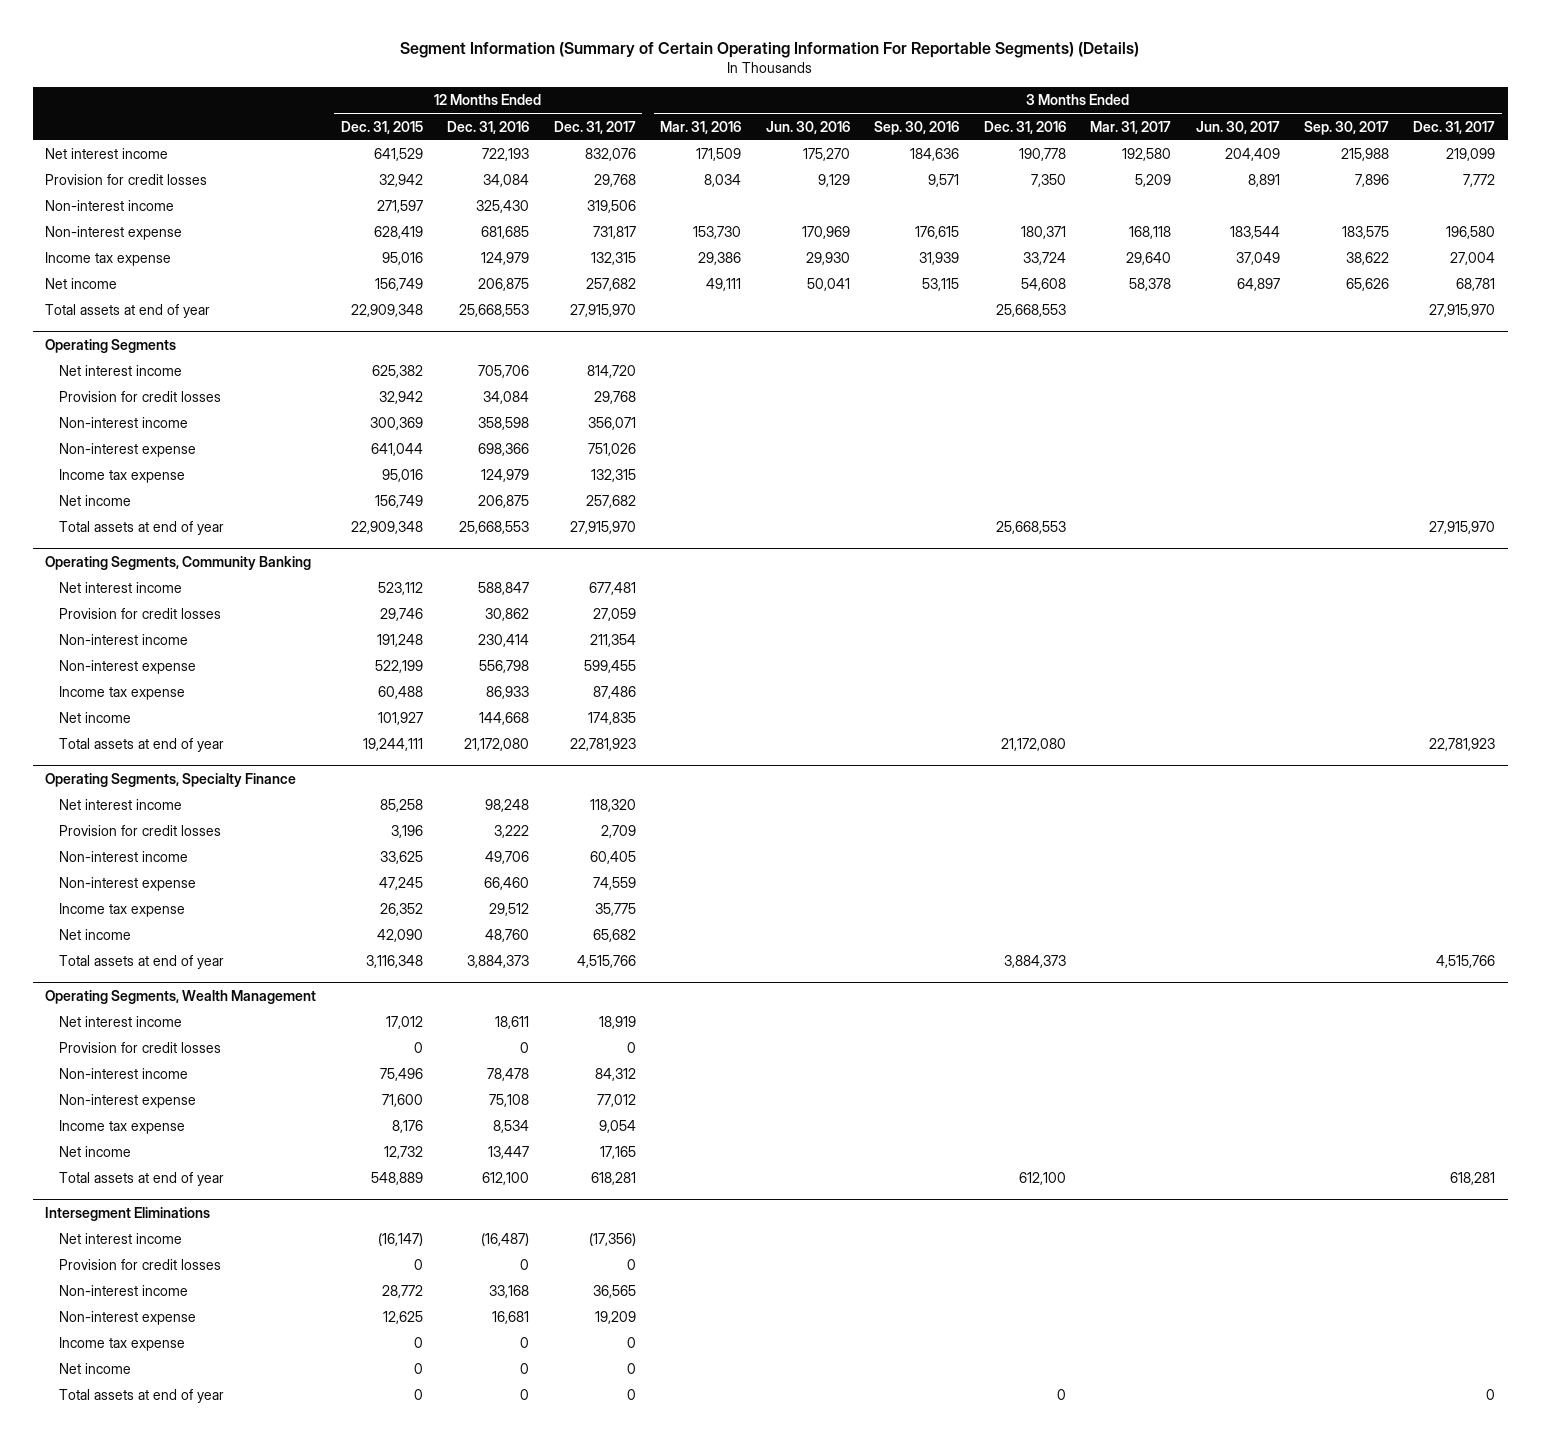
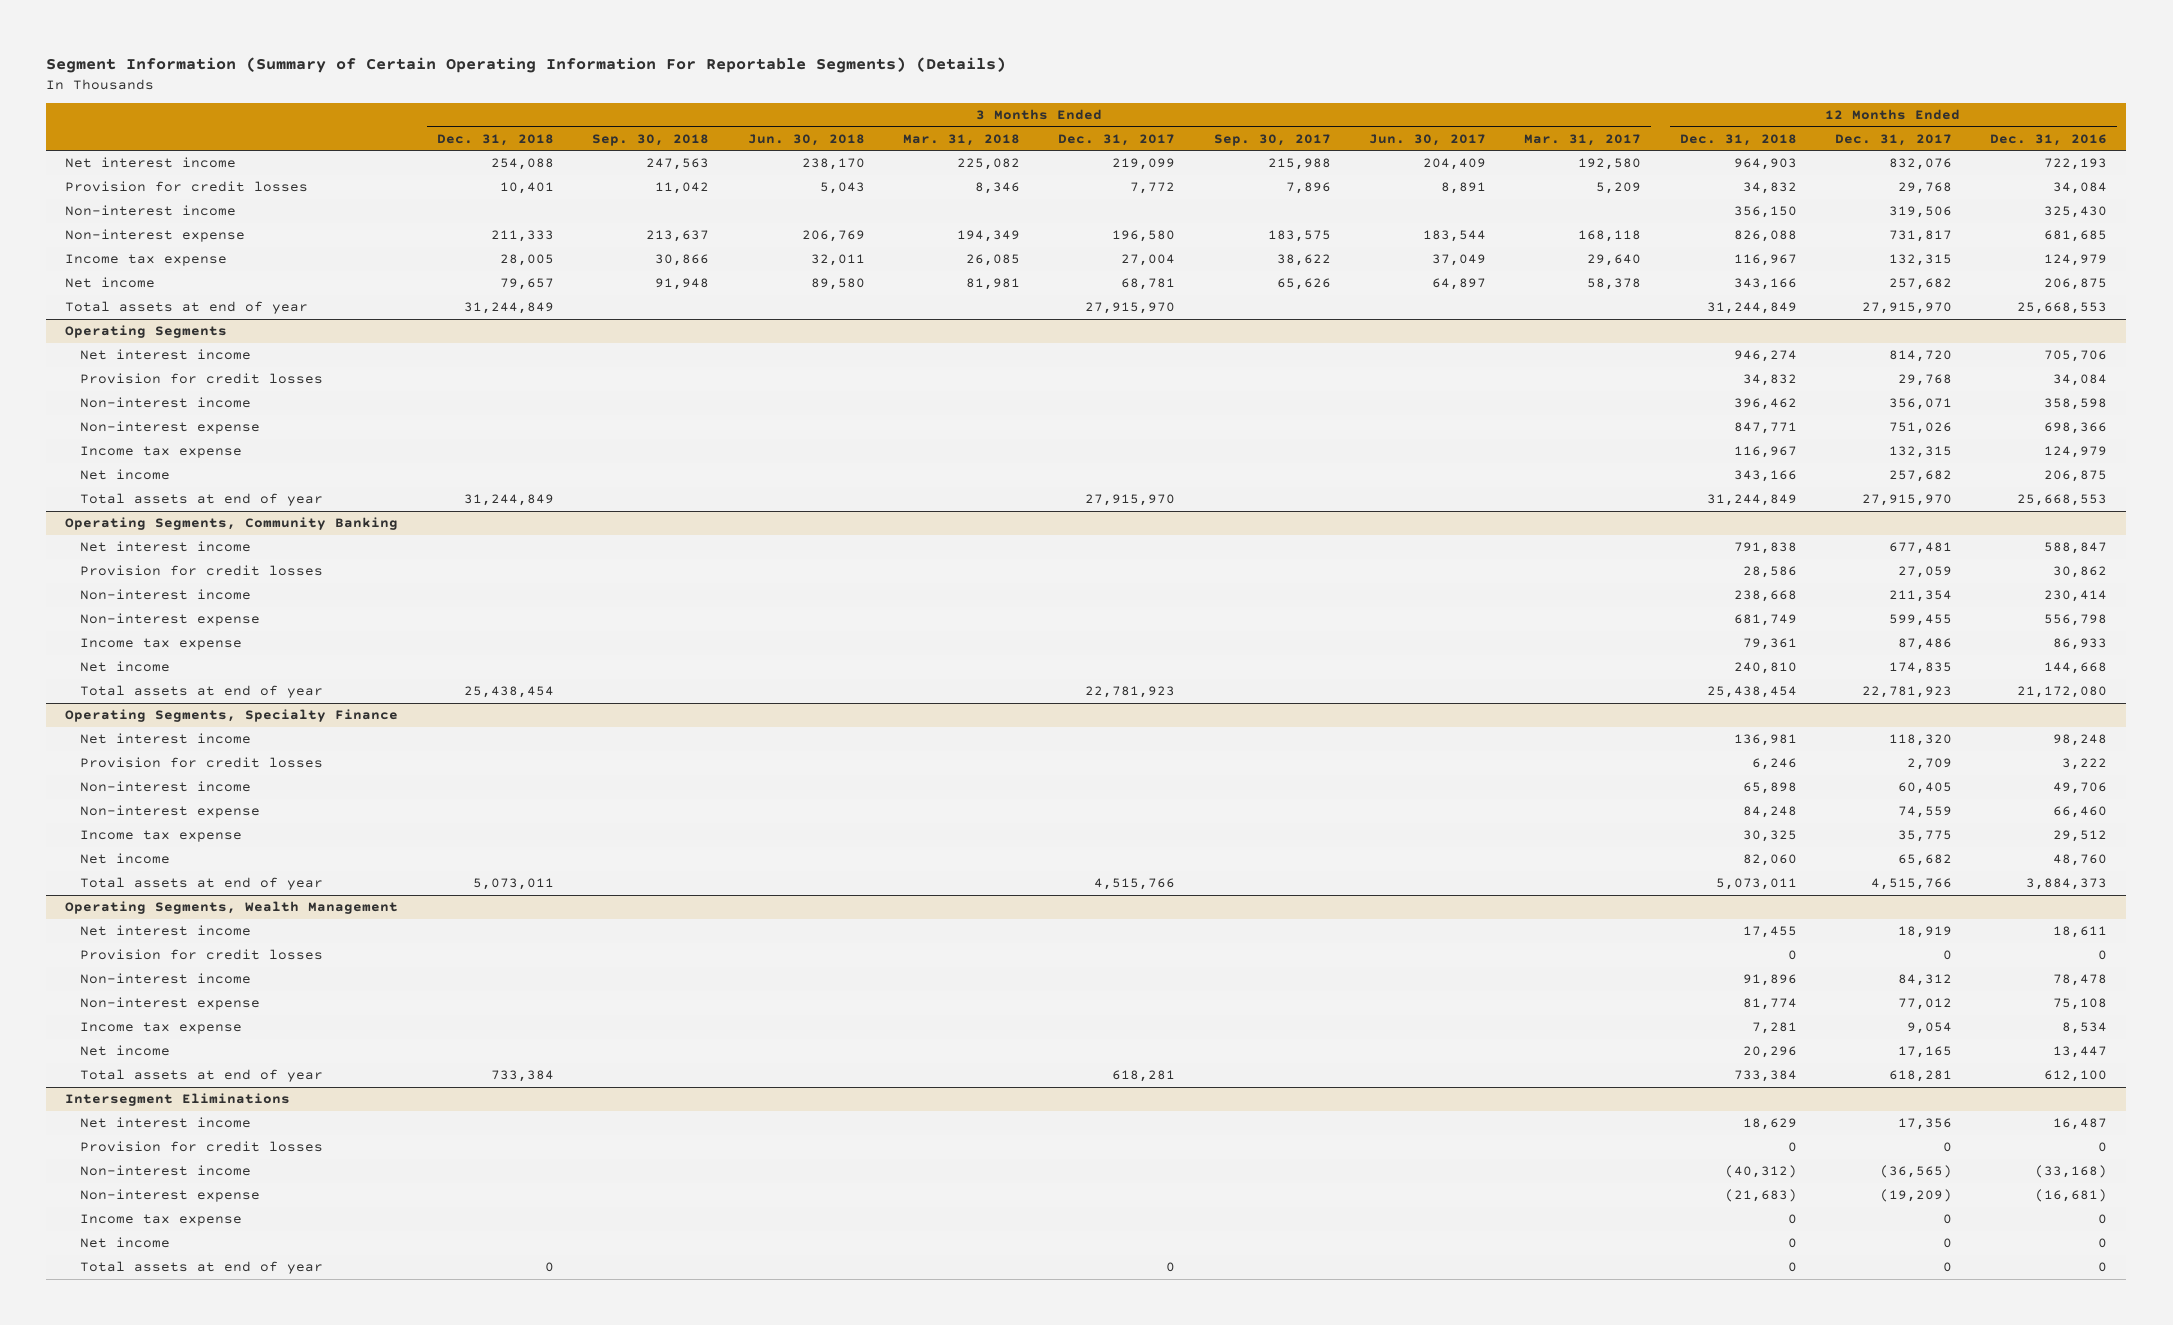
[340,120,423,134] Dec. 31, 2015 -> none
[660,120,742,134] Mar. 31, 2016 -> none
[765,120,850,134] Jun. 30, 2016 -> none
[874,120,960,135] Sep. 30, 2016 -> none
[983,120,1066,134] Dec. 31, 2016 -> none
none -> [436,133,554,146] Dec. 31, 2018
none -> [592,133,710,146] Sep. 30, 2018
none -> [747,133,865,146] Jun. 30, 2018
none -> [902,133,1020,146] Mar. 31, 2018
none -> [1679,133,1797,146] Dec. 31, 2018
[481,1233,530,1247] (16,487) -> [2053,1118,2108,1131] 16,487
[588,1233,636,1247] (17,356) -> [1897,1118,1952,1131] 17,356
[489,1285,530,1299] 33,168 -> [2035,1165,2108,1179] (33,168)
[592,1285,636,1299] 36,565 -> [1879,1165,1952,1179] (36,565)
[492,1311,530,1325] 16,681 -> [2035,1189,2108,1203] (16,681)
[594,1311,636,1325] 19,209 -> [1879,1189,1952,1203] (19,209)

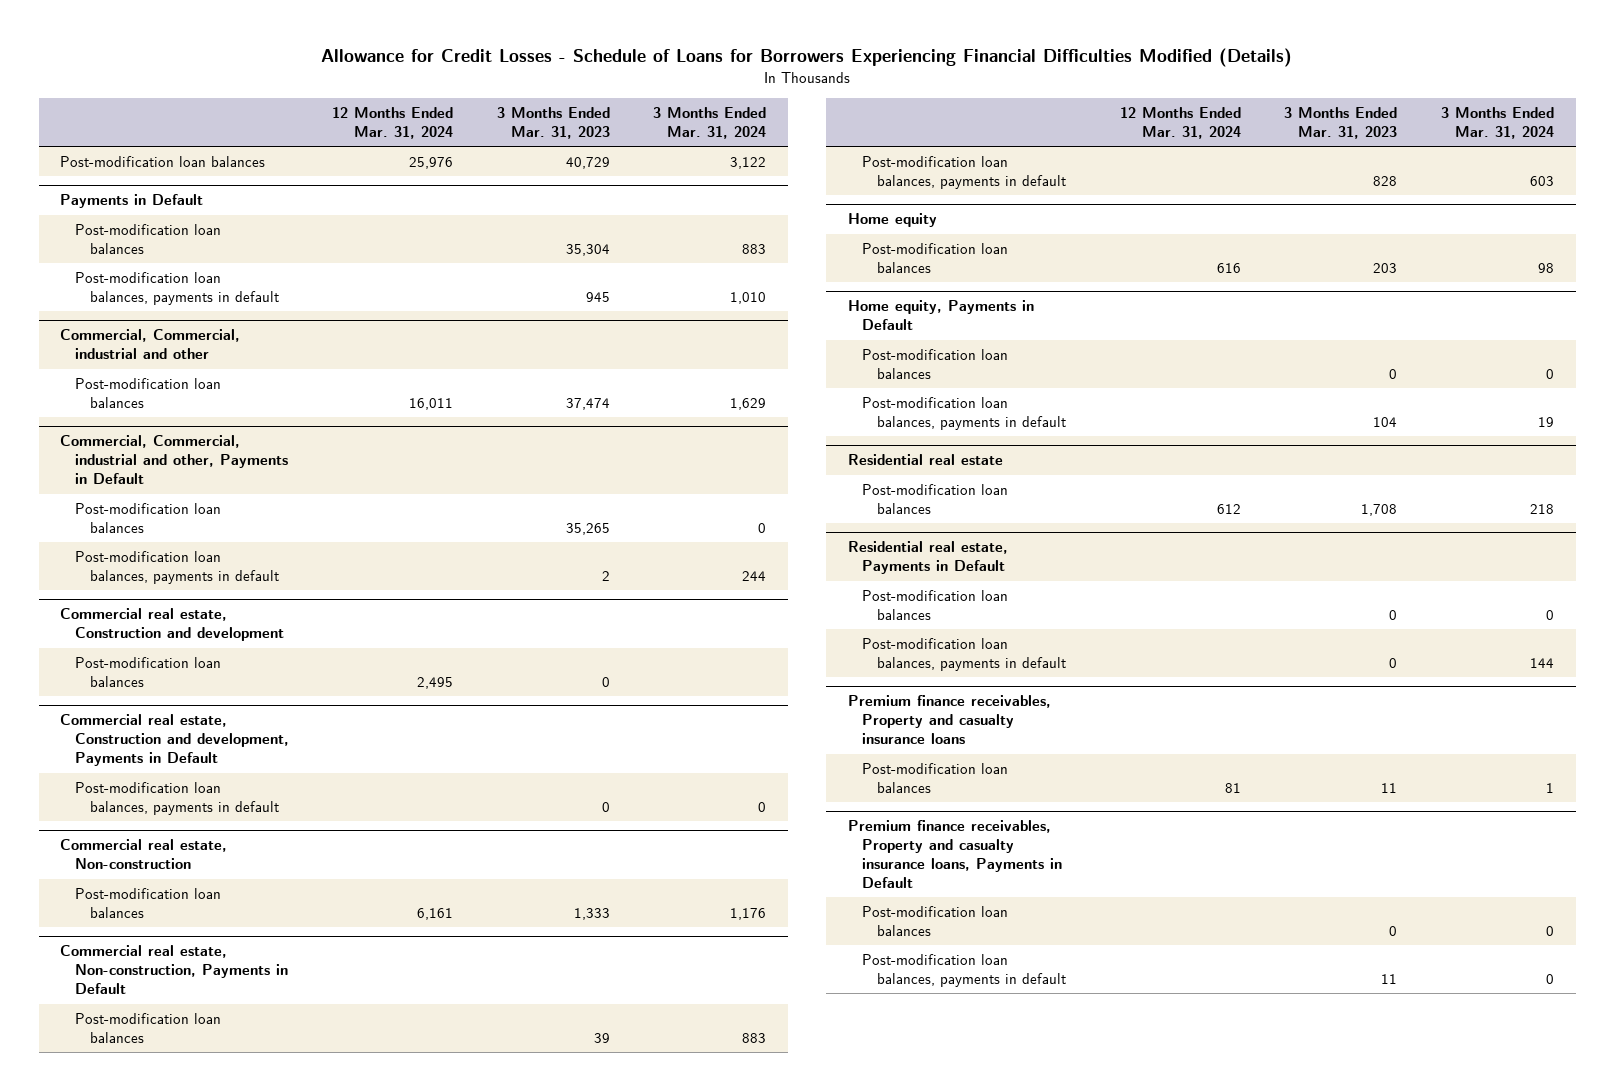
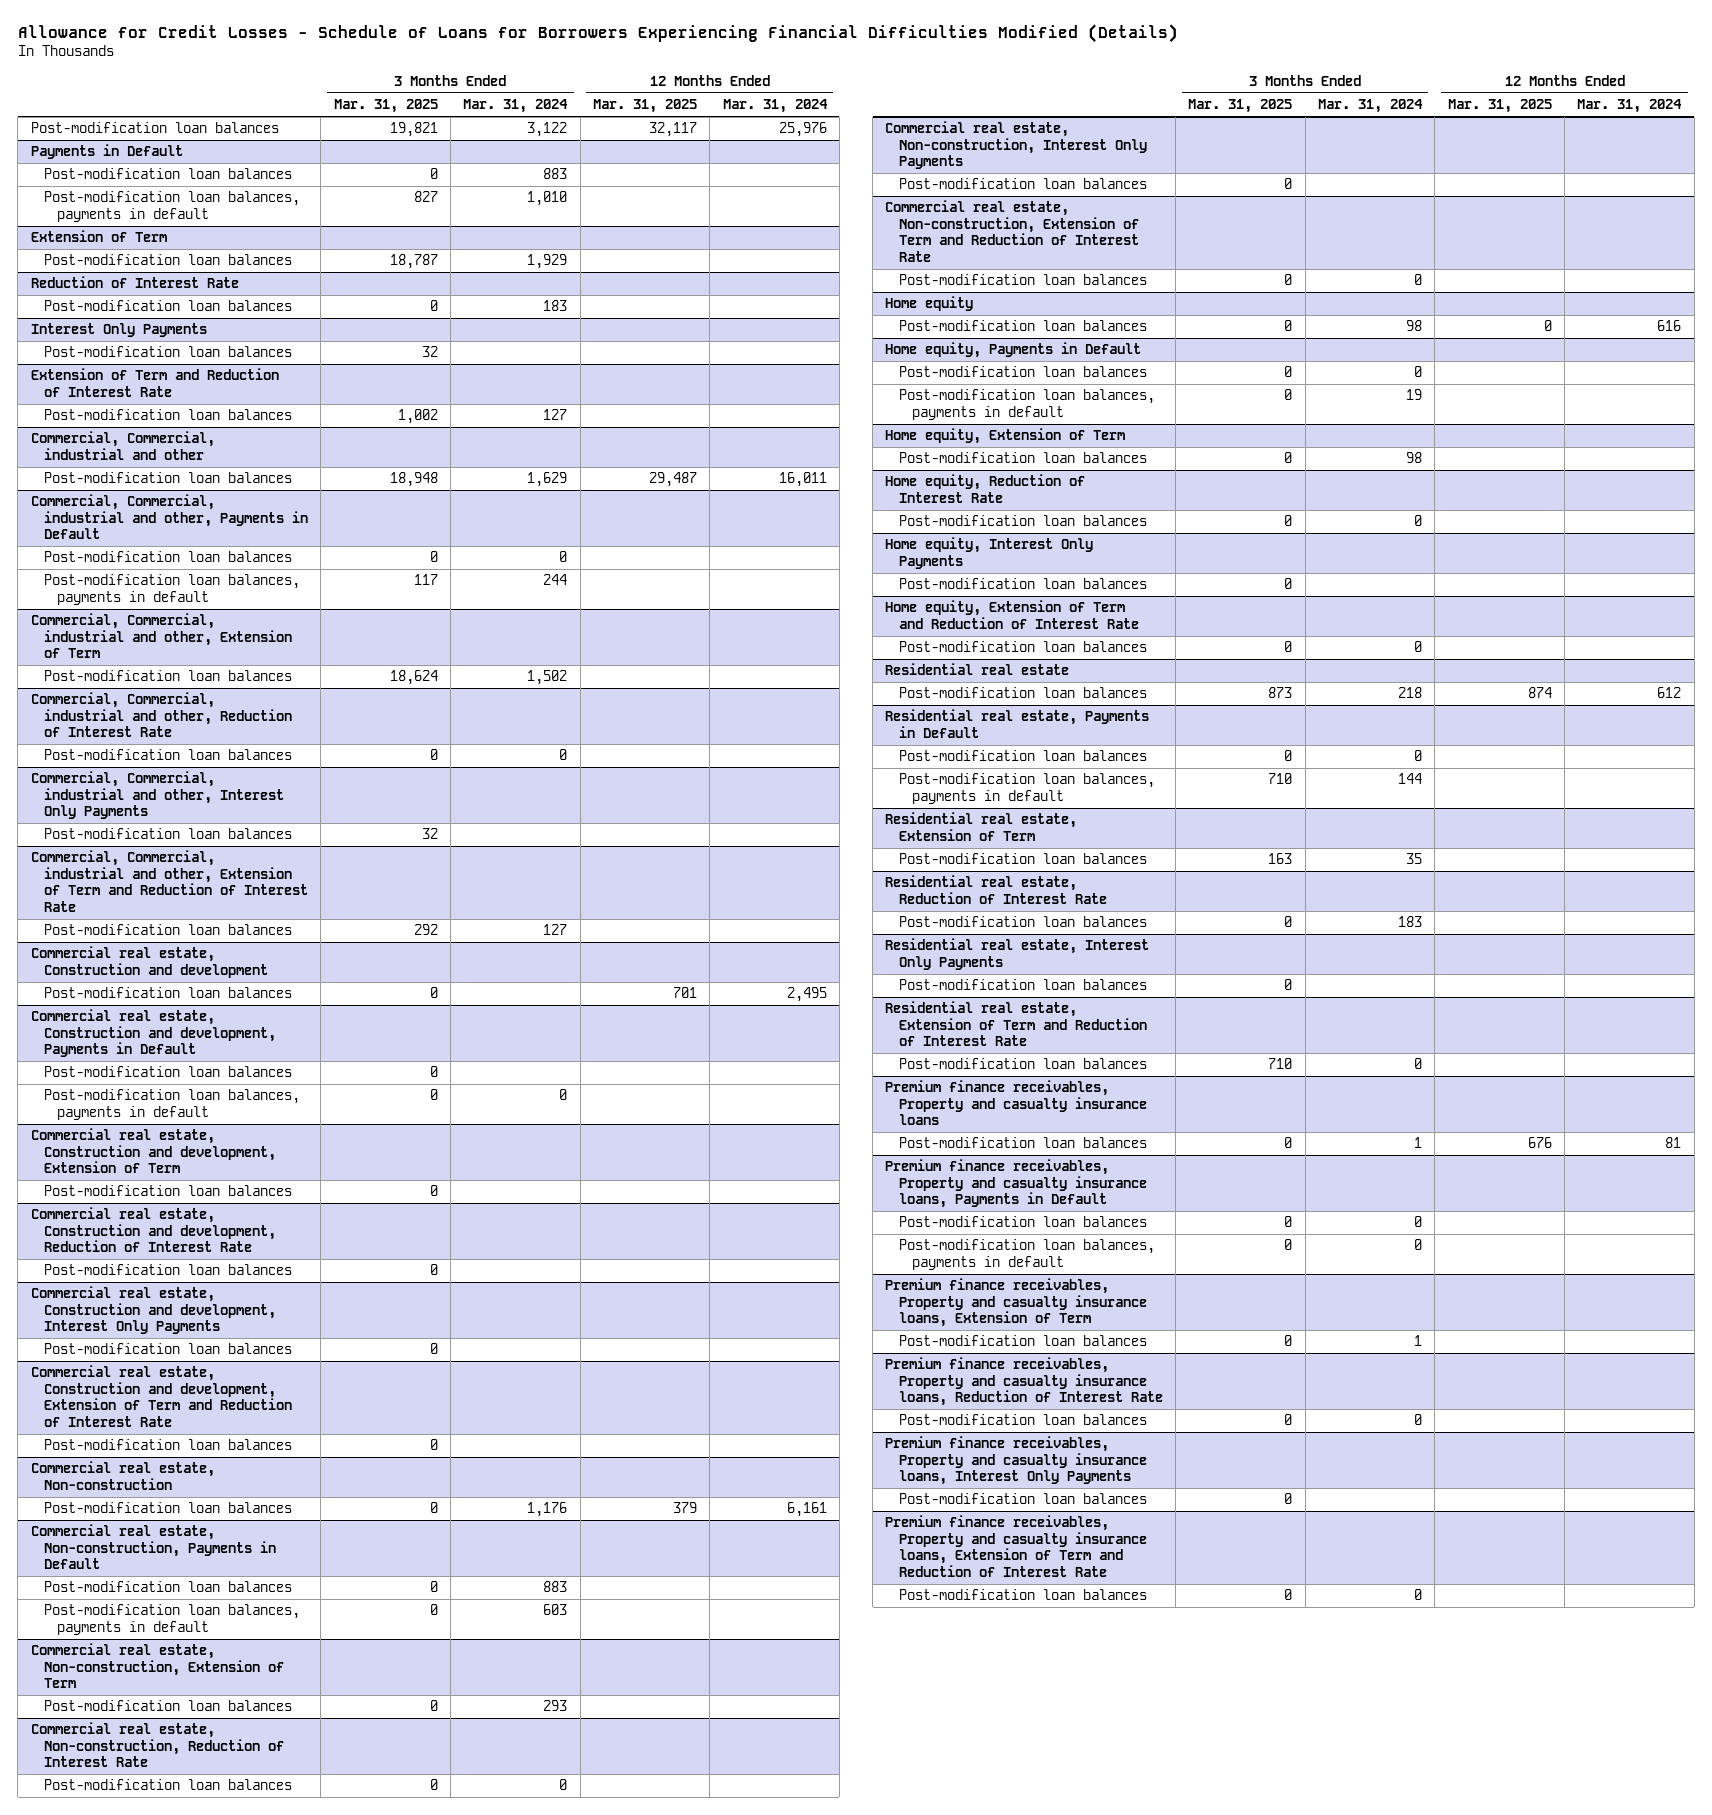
[496,106,610,139] 3 Months Ended Mar. 31, 2023 -> none
none -> [333,99,438,114] Mar. 31, 2025
none -> [592,99,697,114] Mar. 31, 2025
none -> [30,230,167,243] Extension of Term
none -> [43,254,292,266] Post-modification loan balances
none -> [30,276,239,289] Reduction of Interest Rate
none -> [43,300,292,312] Post-modification loan balances
none -> [30,323,207,338] Interest Only Payments
none -> [43,346,292,358] Post-modification loan balances
none -> [30,368,279,397] Extension of Term and Reduction of Interest Rate
none -> [43,409,292,421] Post-modification loan balances
none -> [30,613,292,659] Commercial, Commercial, industrial and other, Extension of Term
none -> [43,670,292,682] Post-modification loan balances
none -> [30,692,292,738] Commercial, Commercial, industrial and other, Reduction of Interest Rate
none -> [43,749,292,761] Post-modification loan balances
none -> [30,771,284,820] Commercial, Commercial, industrial and other, Interest Only Payments
none -> [43,828,292,840] Post-modification loan balances
none -> [30,850,308,912] Commercial, Commercial, industrial and other, Extension of Term and Reduction of Interest Rate
none -> [43,924,292,936] Post-modification loan balances
none -> [43,1066,292,1078] Post-modification loan balances
none -> [30,1128,276,1174] Commercial real estate, Construction and development, Extension of Term
none -> [43,1185,292,1197] Post-modification loan balances
none -> [30,1207,276,1253] Commercial real estate, Construction and development, Reduction of Interest Rate
none -> [43,1264,292,1276] Post-modification loan balances
none -> [30,1286,276,1335] Commercial real estate, Construction and development, Interest Only Payments
none -> [43,1343,292,1355] Post-modification loan balances
none -> [30,1365,292,1427] Commercial real estate, Construction and development, Extension of Term and Reduction of Interest Rate
none -> [43,1439,292,1451] Post-modification loan balances
none -> [30,1643,284,1689] Commercial real estate, Non-construction, Extension of Term
none -> [43,1700,292,1712] Post-modification loan balances
none -> [30,1722,284,1768] Commercial real estate, Non-construction, Reduction of Interest Rate
none -> [43,1779,292,1791] Post-modification loan balances
none -> [885,121,1147,170] Commercial real estate, Non-construction, Interest Only Payments
none -> [898,178,1147,190] Post-modification loan balances
none -> [885,200,1139,262] Commercial real estate, Non-construction, Extension of Term and Reduction of Interest Rate
none -> [898,274,1147,286] Post-modification loan balances
none -> [885,428,1126,445] Home equity, Extension of Term
none -> [898,452,1147,464] Post-modification loan balances
none -> [885,474,1086,503] Home equity, Reduction of Interest Rate
none -> [898,515,1147,527] Post-modification loan balances
none -> [885,537,1094,569] Home equity, Interest Only Payments
none -> [898,578,1147,590] Post-modification loan balances
none -> [885,600,1139,629] Home equity, Extension of Term and Reduction of Interest Rate
none -> [898,641,1147,653] Post-modification loan balances
none -> [885,812,1078,841] Residential real estate, Extension of Term
none -> [898,853,1147,865] Post-modification loan balances
none -> [885,875,1107,904] Residential real estate, Reduction of Interest Rate
none -> [898,916,1147,928] Post-modification loan balances
none -> [885,938,1150,970] Residential real estate, Interest Only Payments
none -> [898,979,1147,991] Post-modification loan balances
none -> [885,1001,1147,1047] Residential real estate, Extension of Term and Reduction of Interest Rate
none -> [898,1058,1147,1070] Post-modification loan balances
none -> [885,1278,1147,1328] Premium finance receivables, Property and casualty insurance loans, Extension of Term
none -> [898,1335,1147,1347] Post-modification loan balances
none -> [885,1357,1163,1407] Premium finance receivables, Property and casualty insurance loans, Reduction of Interest Rate
none -> [898,1414,1147,1426] Post-modification loan balances
none -> [885,1436,1147,1486] Premium finance receivables, Property and casualty insurance loans, Interest Only Payments
none -> [898,1493,1147,1505] Post-modification loan balances
none -> [885,1515,1147,1577] Premium finance receivables, Property and casualty insurance loans, Extension of Term and Reduction of Interest Rate
none -> [898,1589,1147,1601] Post-modification loan balances

